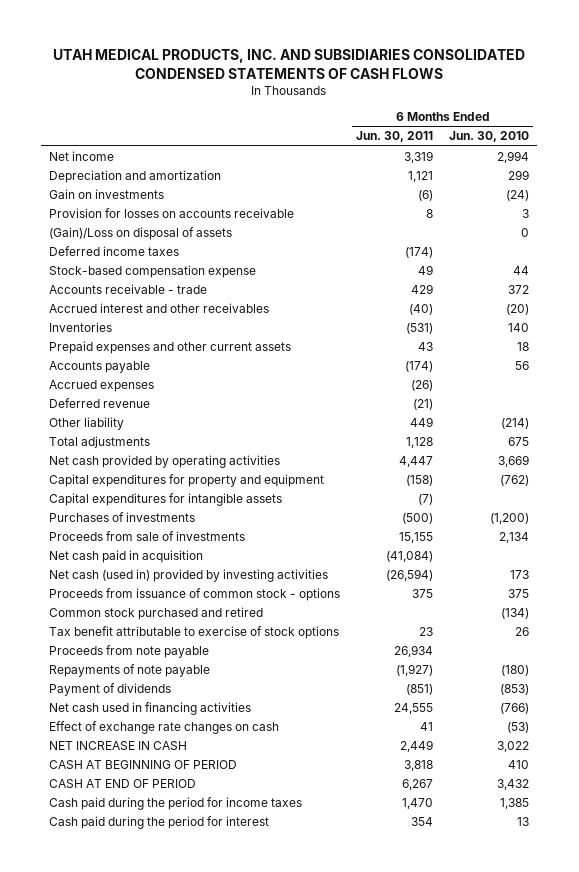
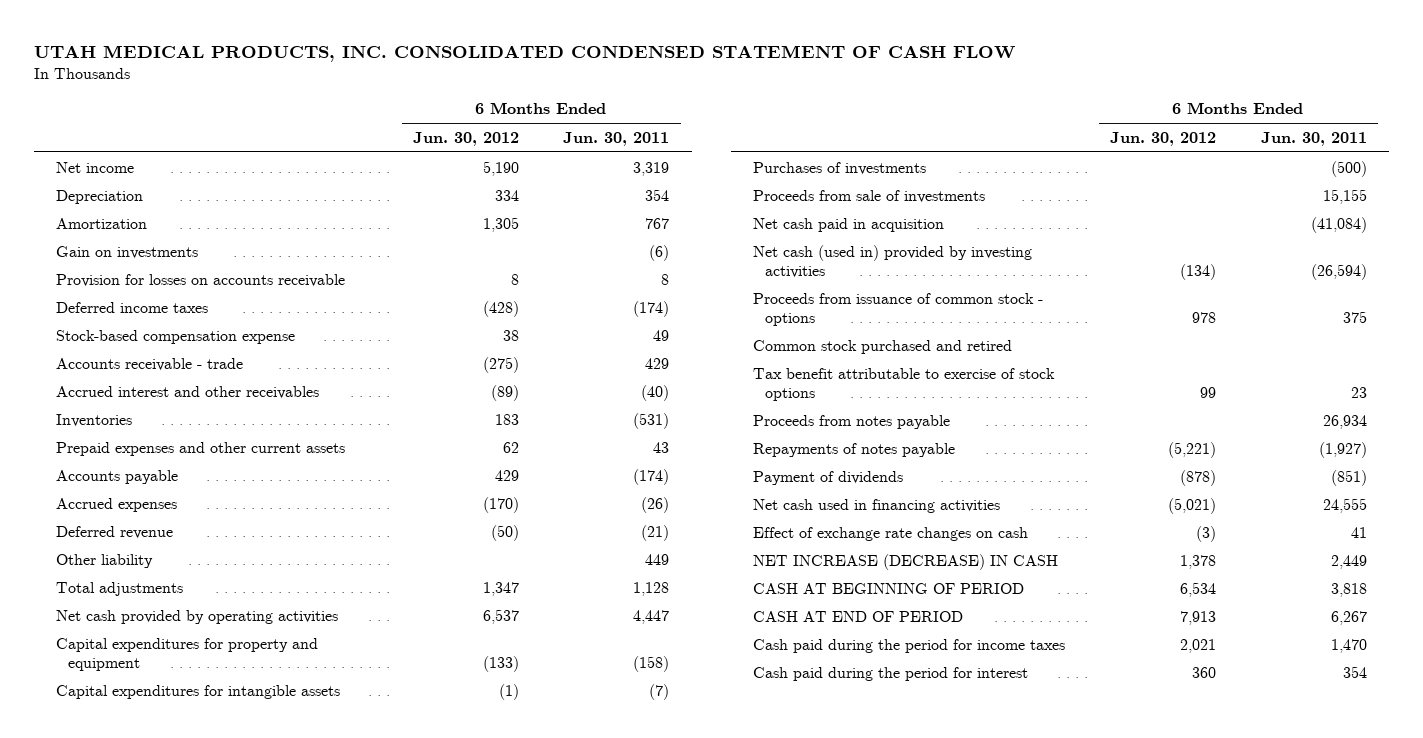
[53,49,526,79] UTAH MEDICAL PRODUCTS, INC. AND SUBSIDIARIES CONSOLIDATED CONDENSED STATEMENTS OF CASH FLOWS -> [33,44,1015,62] UTAH MEDICAL PRODUCTS, INC. CONSOLIDATED CONDENSED STATEMENT OF CASH FLOW
[449,131,530,143] Jun. 30, 2010 -> none
none -> [412,131,519,146] Jun. 30, 2012
[49,169,222,183] Depreciation and amortization -> none
none -> [56,189,144,204] Depreciation
none -> [56,217,148,229] Amortization
[49,226,233,240] (Gain)/Loss on disposal of assets -> none
[49,644,210,658] Proceeds from note payable -> [753,414,951,429] Proceeds from notes payable
[49,663,211,677] Repayments of note payable -> [753,442,956,457] Repayments of notes payable
[49,740,188,750] NET INCREASE IN CASH -> [753,553,1059,570] NET INCREASE (DECREASE) IN CASH

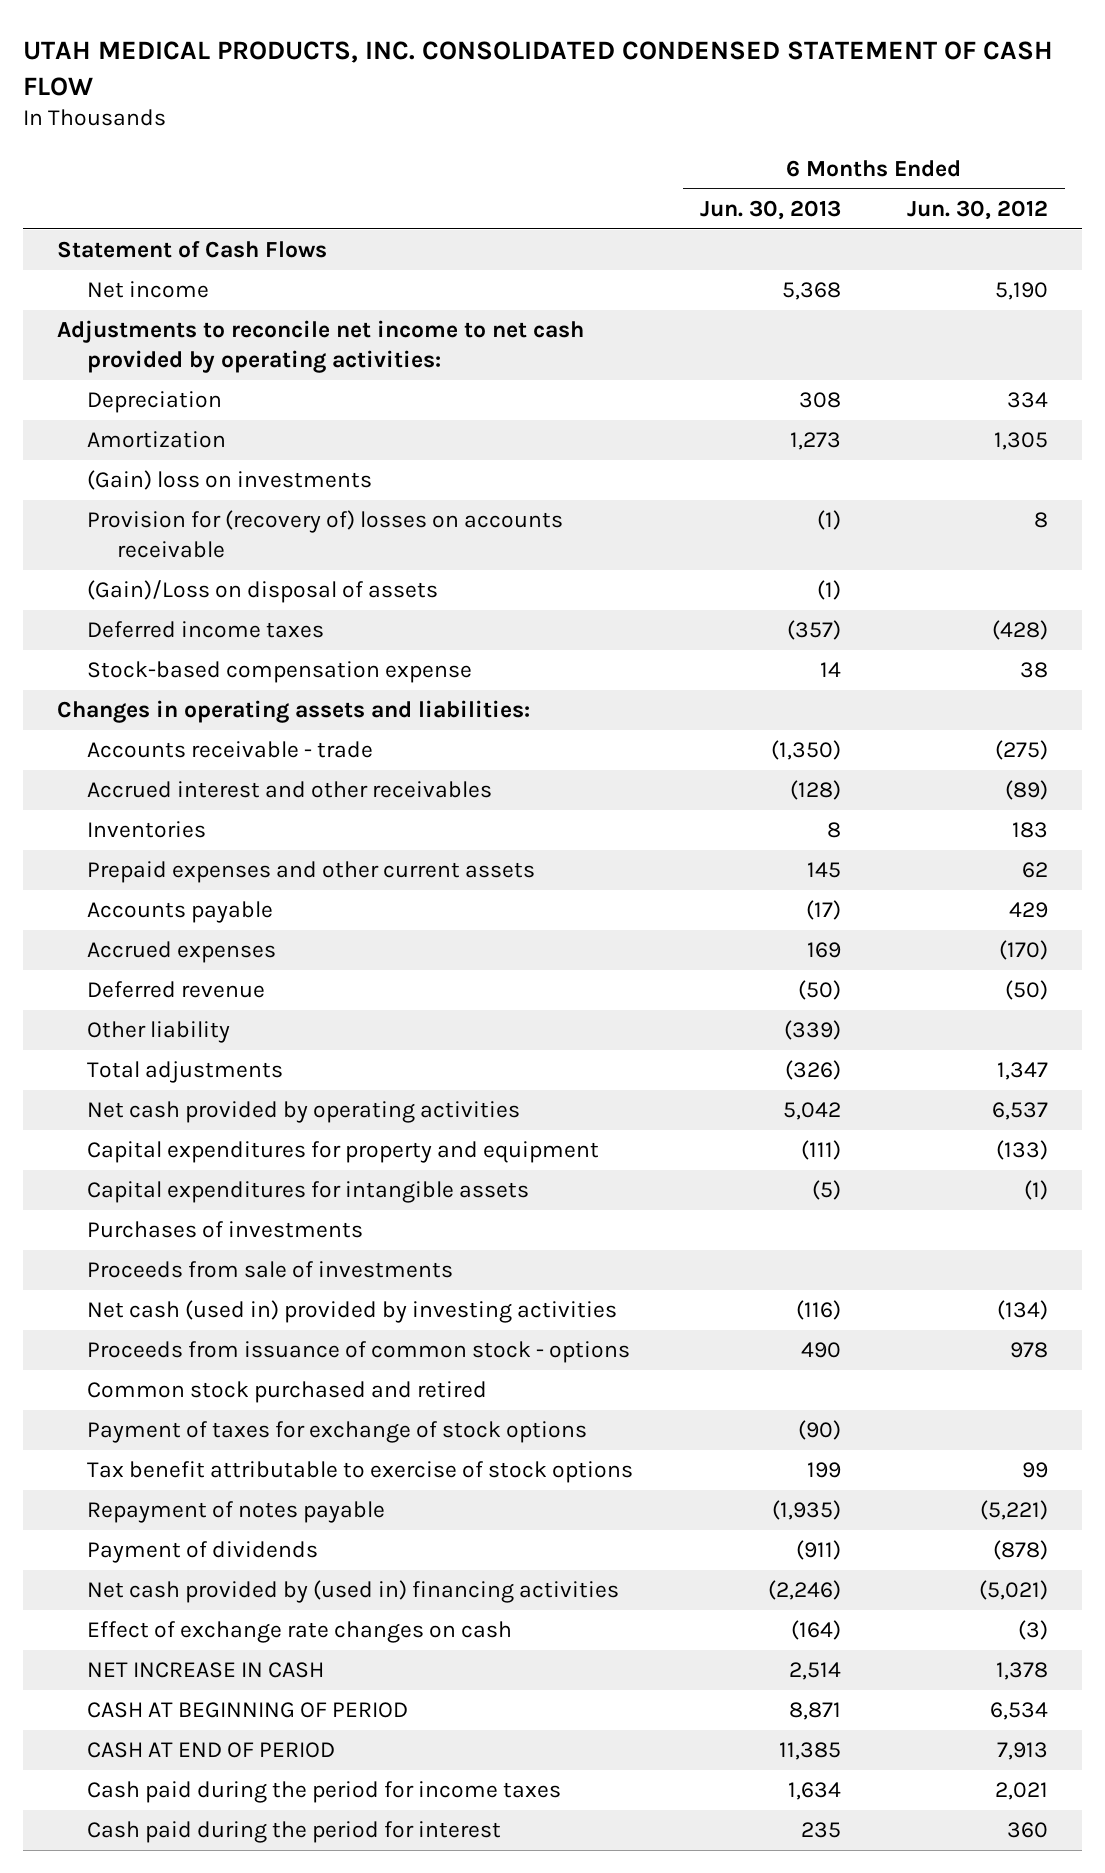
[563,131,670,146] Jun. 30, 2011 -> none
none -> [699,199,841,220] Jun. 30, 2013
none -> [56,241,327,259] Statement of Cash Flows
none -> [56,320,584,373] Adjustments to reconcile net income to net cash provided by operating activities:
[56,245,199,259] Gain on investments -> [87,470,373,491] (Gain) loss on investments
[56,273,346,287] Provision for losses on accounts receivable -> [87,510,564,558] Provision for (recovery of) losses on accounts receivable
none -> [87,580,439,604] (Gain)/Loss on disposal of assets
none -> [56,700,530,724] Changes in operating assets and liabilities:
[753,217,945,232] Net cash paid in acquisition -> none
none -> [87,1421,588,1444] Payment of taxes for exchange of stock options
[753,414,951,429] Proceeds from notes payable -> none
[753,442,956,457] Repayments of notes payable -> [87,1501,386,1524] Repayment of notes payable
[753,498,1001,513] Net cash used in financing activities -> [87,1580,620,1604] Net cash provided by (used in) financing activities
[753,553,1059,570] NET INCREASE (DECREASE) IN CASH -> [87,1662,325,1679] NET INCREASE IN CASH

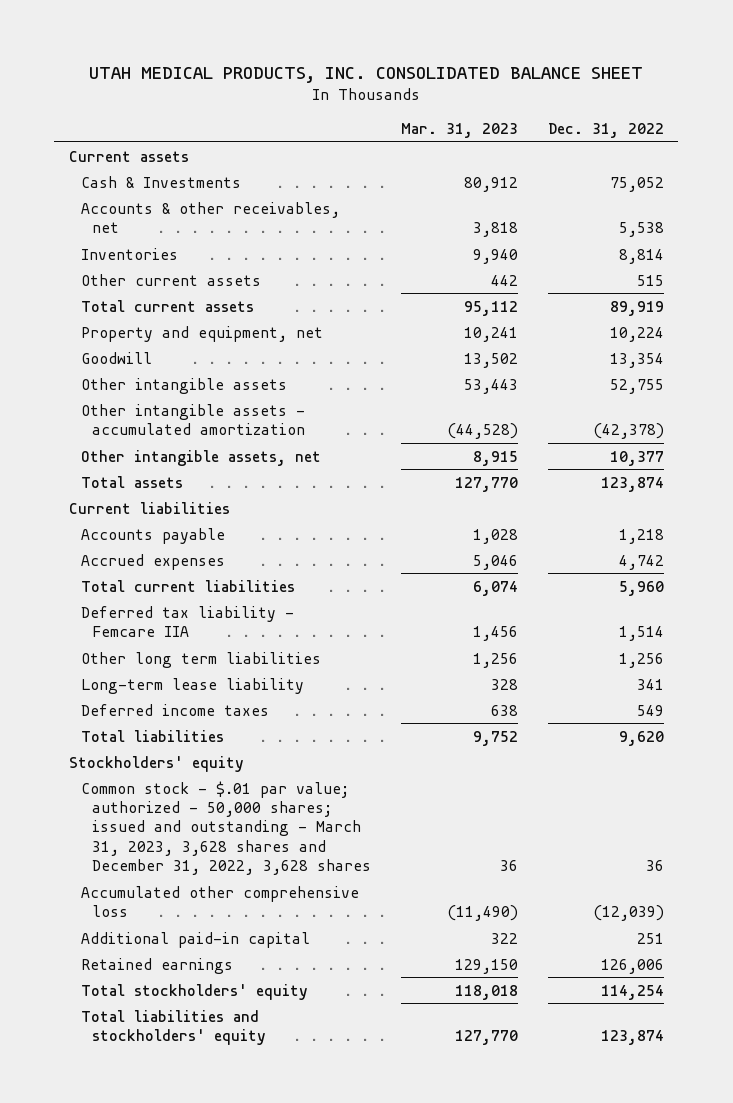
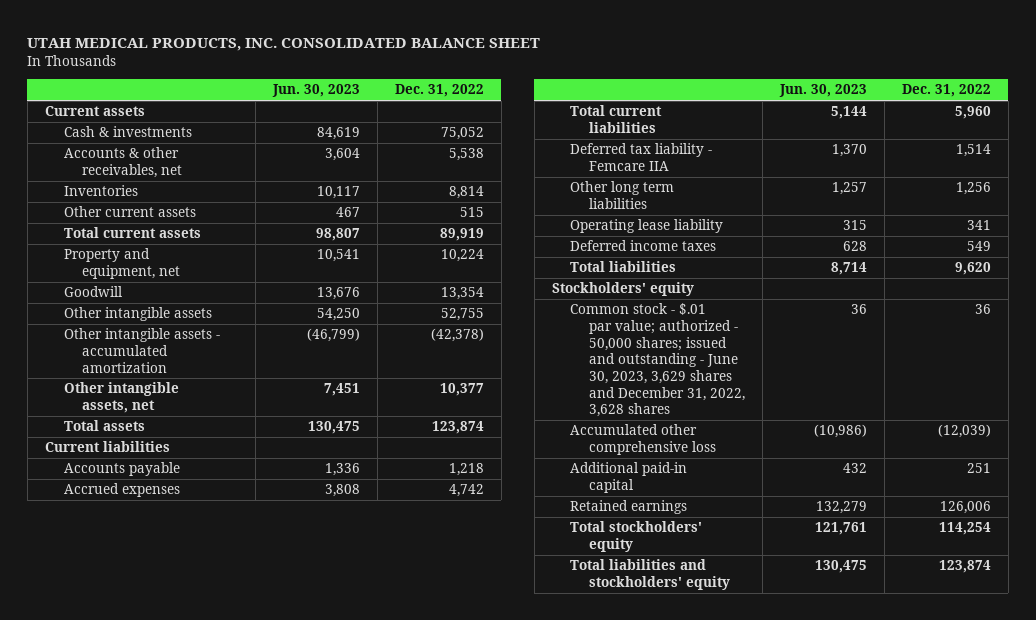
[400,123,518,139] Mar. 31, 2023 -> none
none -> [271,84,360,98] Jun. 30, 2023
[80,175,241,188] Cash & Investments -> [63,126,192,138] Cash & investments
[80,677,304,694] Long-term lease liability -> [570,219,724,234] Operating lease liability
[80,780,371,876] Common stock - $.01 par value; authorized - 50,000 shares; issued and outstanding - March 31, 2023, 3,628 shares and December 31, 2022, 3,628 shares -> [570,303,746,418] Common stock - $.01 par value; authorized - 50,000 shares; issued and outstanding - June 30, 2023, 3,629 shares and December 31, 2022, 3,628 shares

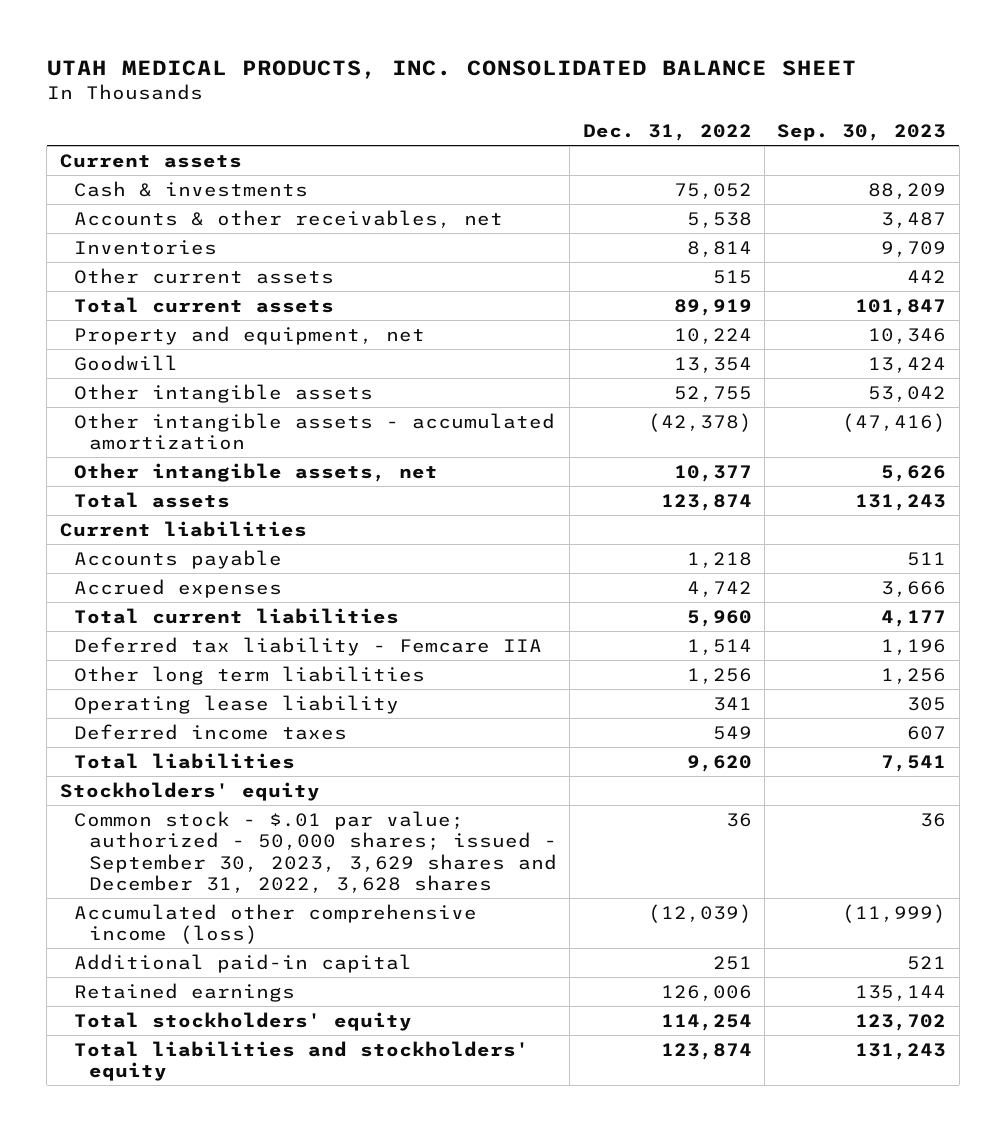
[271,84,360,98] Jun. 30, 2023 -> none
none -> [777,124,947,142] Sep. 30, 2023
[570,303,746,418] Common stock - $.01 par value; authorized - 50,000 shares; issued and outstanding - June 30, 2023, 3,629 shares and December 31, 2022, 3,628 shares -> [74,810,558,894] Common stock - $.01 par value; authorized - 50,000 shares; issued - September 30, 2023, 3,629 shares and December 31, 2022, 3,628 shares
[570,424,717,455] Accumulated other comprehensive loss -> [74,903,478,945] Accumulated other comprehensive income (loss)

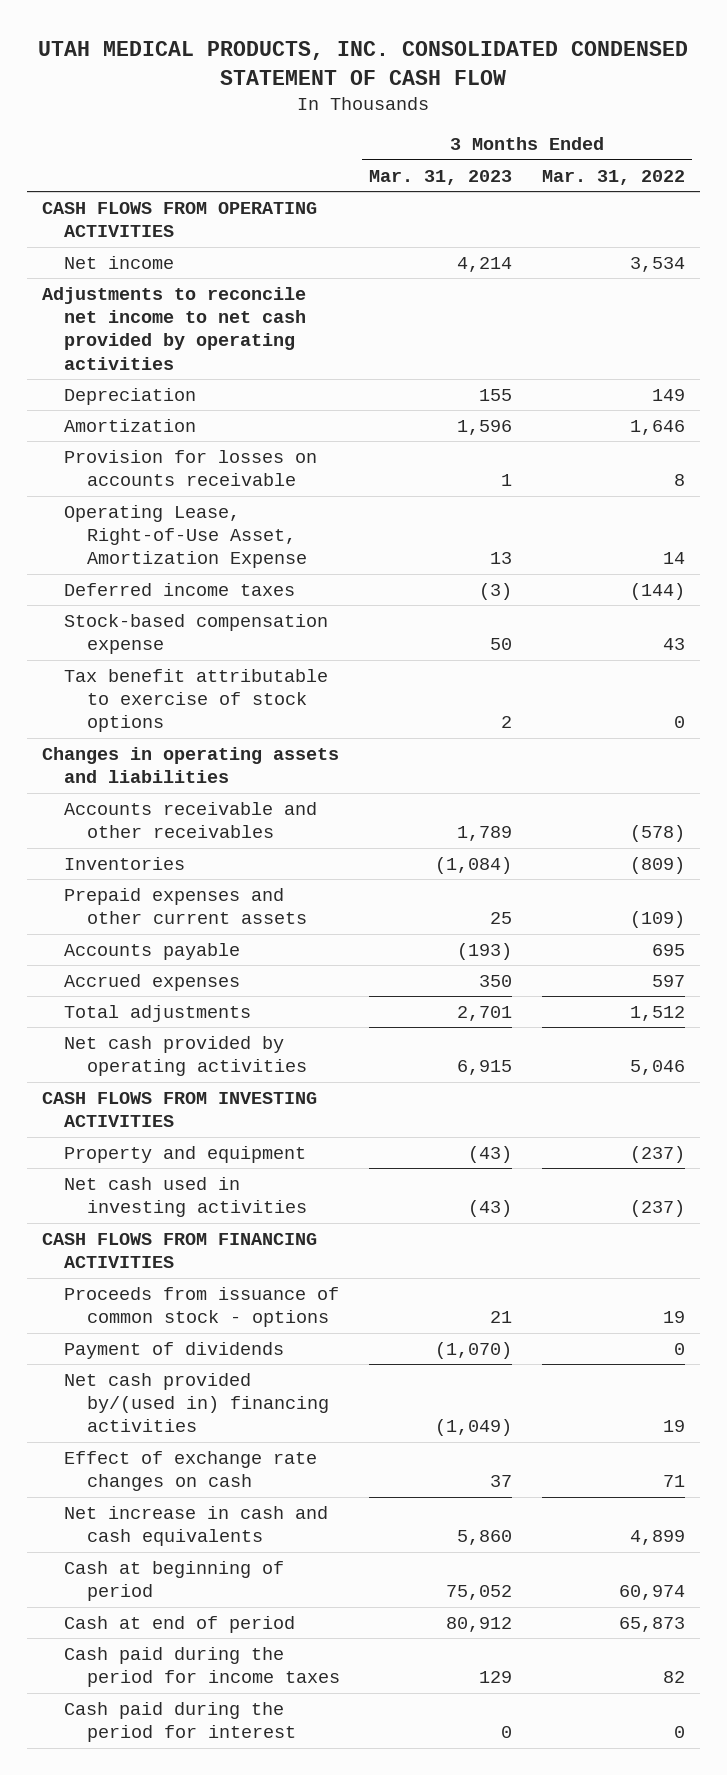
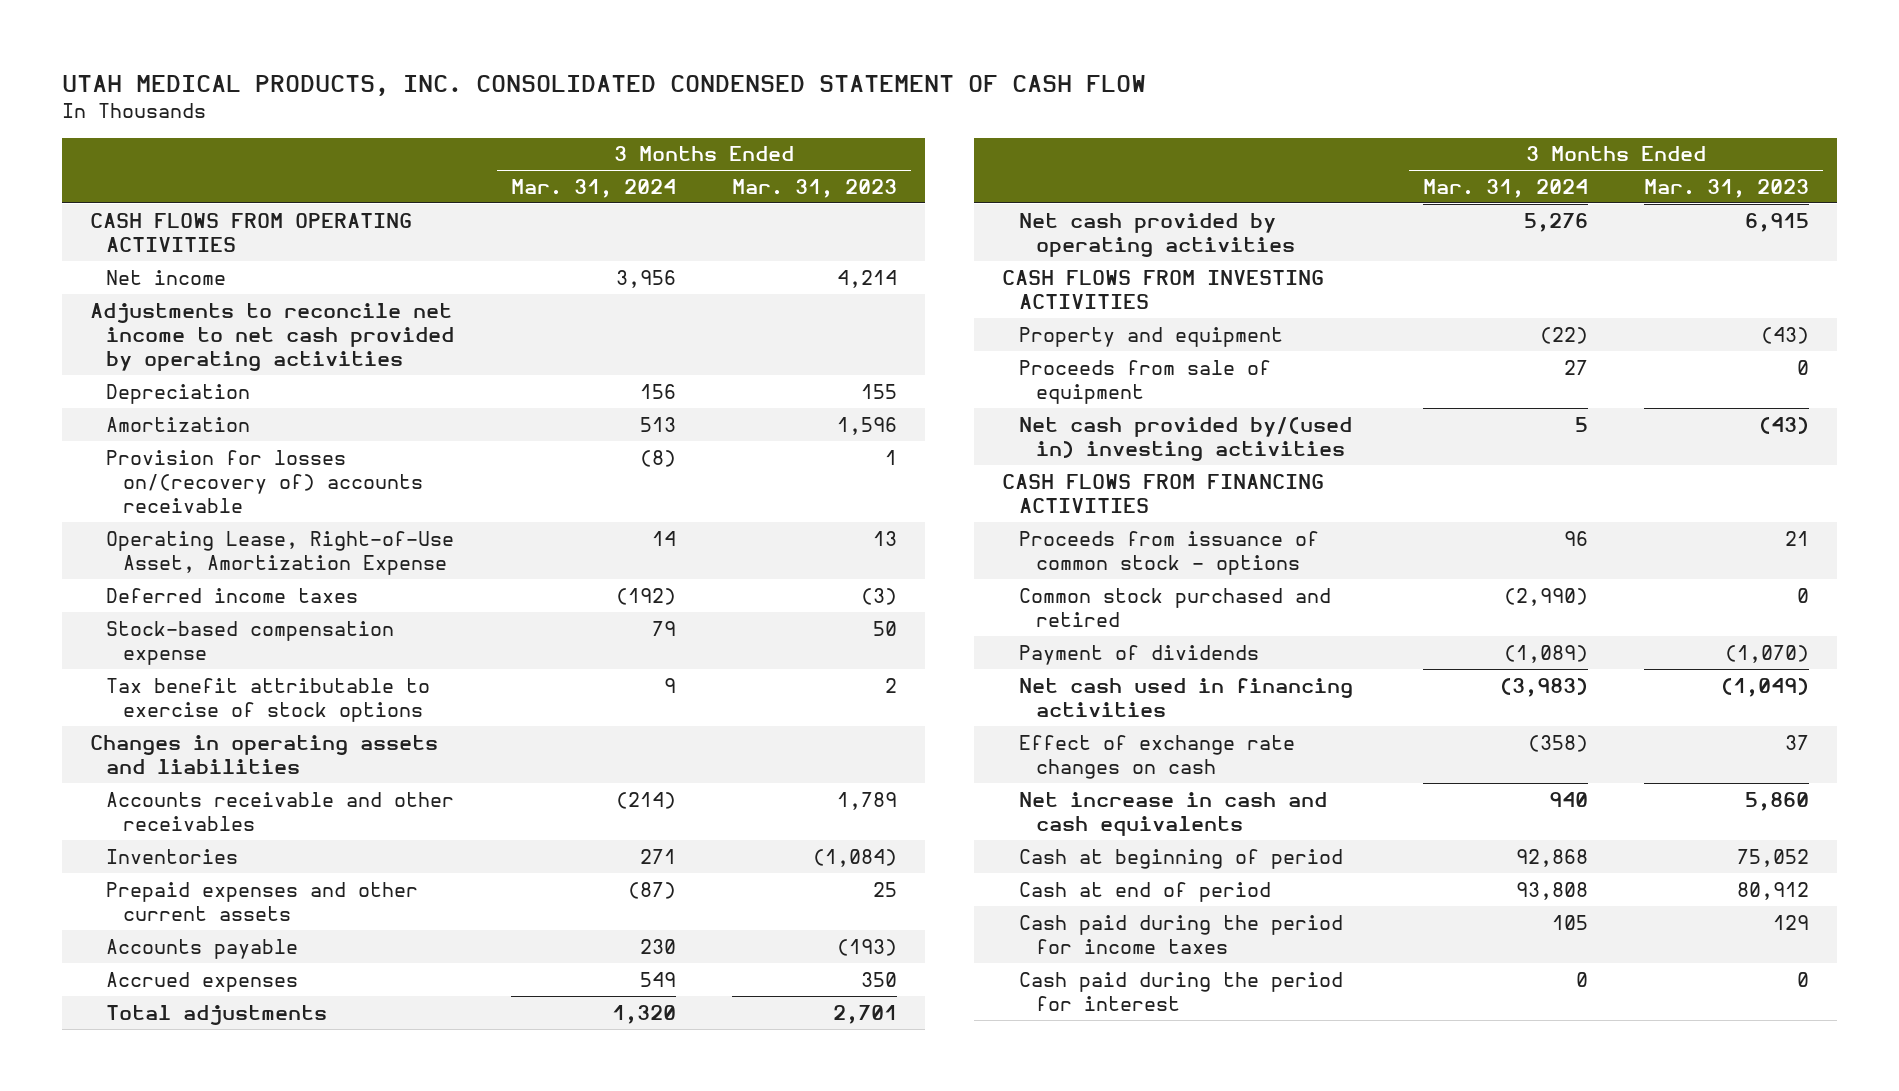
[541,169,685,185] Mar. 31, 2022 -> none
none -> [510,178,676,198] Mar. 31, 2024
[64,449,318,487] Provision for losses on accounts receivable -> [106,449,424,513] Provision for losses on/(recovery of) accounts receivable
none -> [1018,359,1271,404] Proceeds from sale of equipment
[64,1176,307,1218] Net cash used in investing activities -> [1018,416,1352,461] Net cash provided by/(used in) investing activities
none -> [1018,587,1331,627] Common stock purchased and retired
[64,1372,329,1433] Net cash provided by/(used in) financing activities -> [1018,677,1353,717] Net cash used in financing activities

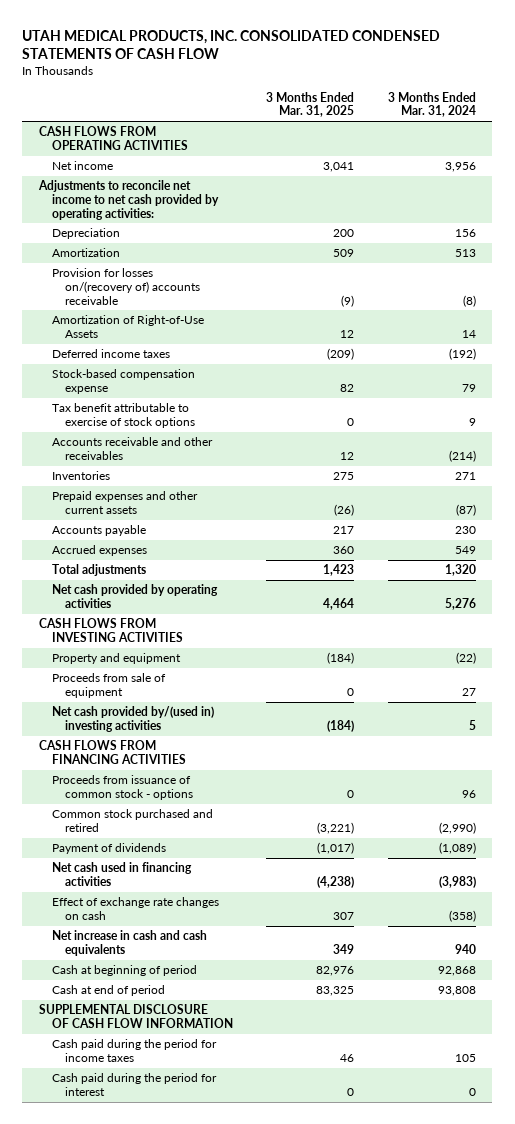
[61,74,1146,96] UTAH MEDICAL PRODUCTS, INC. CONSOLIDATED CONDENSED STATEMENT OF CASH FLOW -> [22,29,441,60] UTAH MEDICAL PRODUCTS, INC. CONSOLIDATED CONDENSED STATEMENTS OF CASH FLOW
[731,178,897,198] Mar. 31, 2023 -> none
none -> [266,91,355,118] 3 Months Ended Mar. 31, 2025
[89,302,455,371] Adjustments to reconcile net income to net cash provided by operating activities -> [38,180,220,220] Adjustments to reconcile net income to net cash provided by operating activities:
[106,530,455,575] Operating Lease, Right-of-Use Asset, Amortization Expense -> [52,315,205,339] Amortization of Right-of-Use Assets
[89,734,438,774] Changes in operating assets and liabilities -> none
none -> [39,1004,234,1029] SUPPLEMENTAL DISCLOSURE OF CASH FLOW INFORMATION

